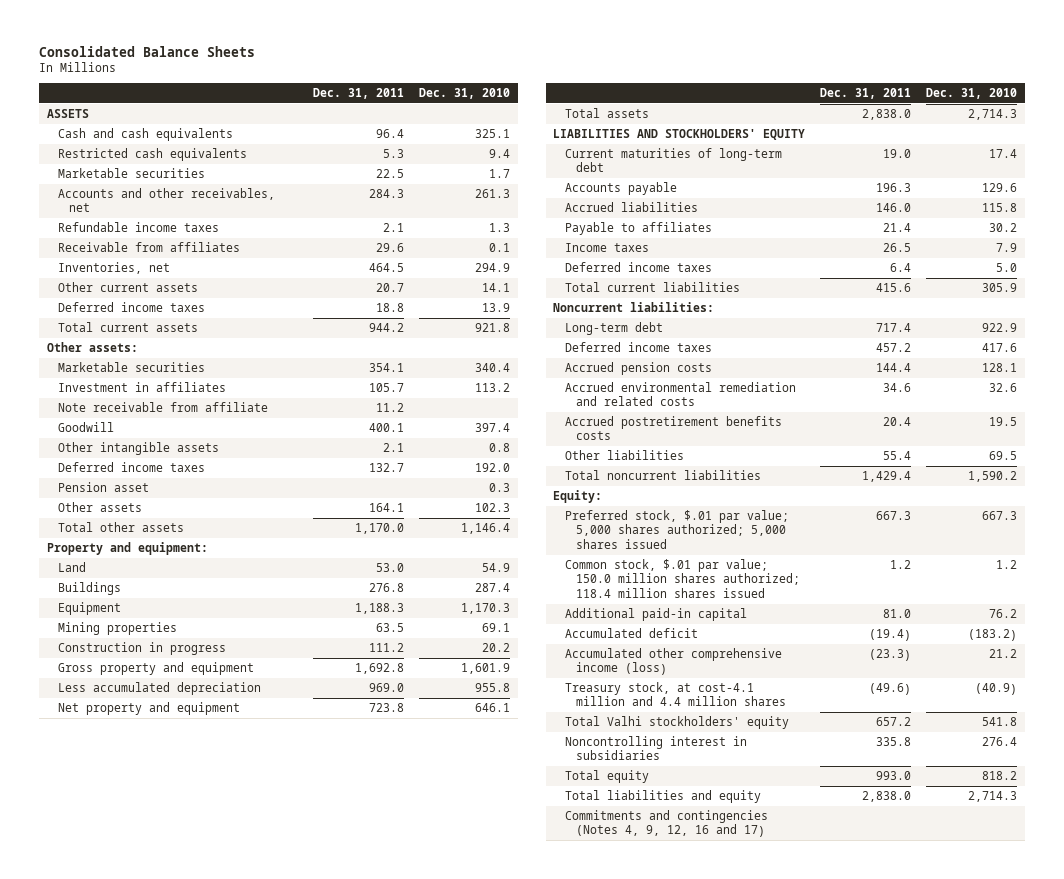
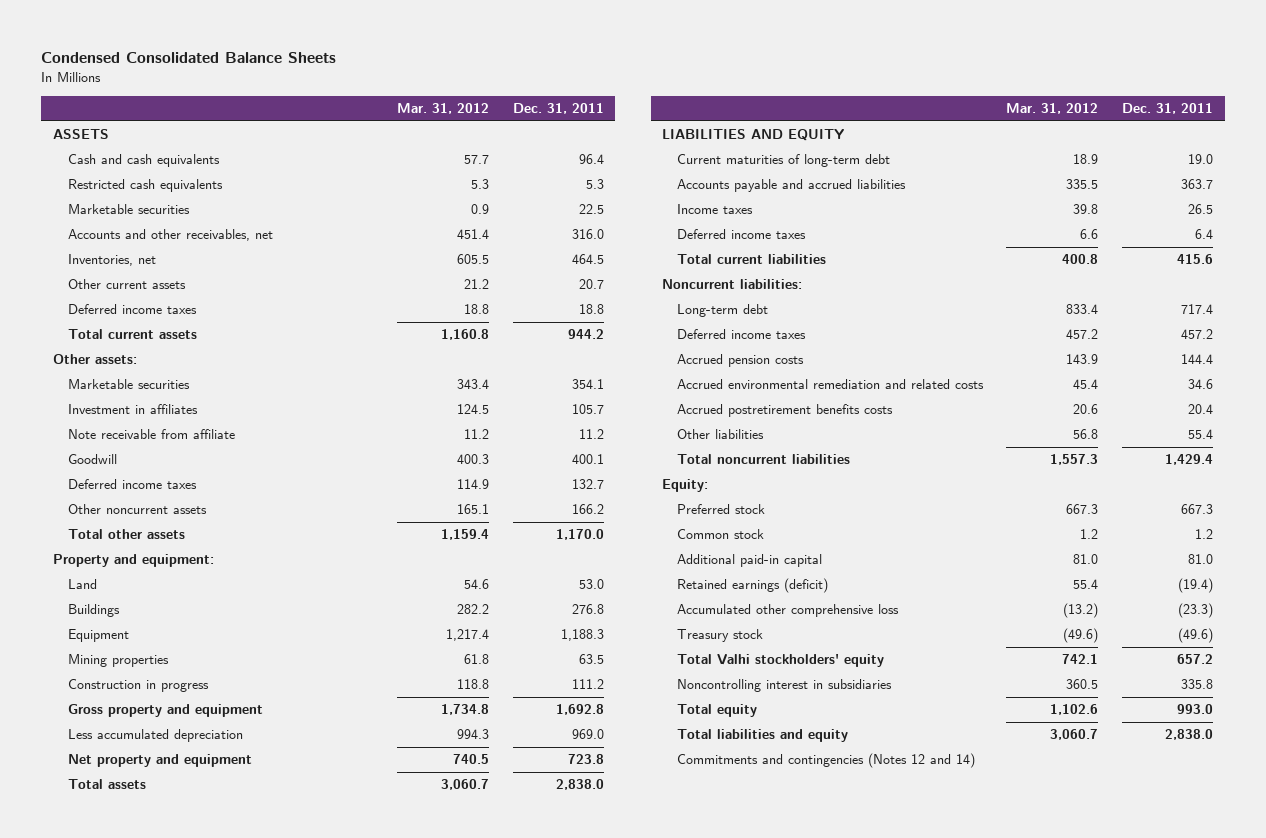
[39,45,256,57] Consolidated Balance Sheets -> [41,51,337,63] Condensed Consolidated Balance Sheets
[419,88,511,100] Dec. 31, 2010 -> none
none -> [397,103,490,115] Mar. 31, 2012
[57,221,219,232] Refundable income taxes -> none
[57,241,240,252] Receivable from affiliates -> none
[369,188,405,198] 284.3 -> [571,229,604,240] 316.0
[57,441,219,455] Other intangible assets -> none
[57,481,149,492] Pension asset -> none
[57,501,142,512] Other assets -> [67,504,207,515] Other noncurrent assets
[369,502,405,512] 164.1 -> [571,504,604,515] 166.2
[553,128,806,140] LIABILITIES AND STOCKHOLDERS' EQUITY -> [662,129,845,142] LIABILITIES AND EQUITY
[564,181,677,195] Accounts payable -> none
[564,201,698,212] Accrued liabilities -> none
[564,221,712,235] Payable to affiliates -> none
none -> [676,179,906,193] Accounts payable and accrued liabilities
[564,509,789,549] Preferred stock, $.01 par value; 5,000 shares authorized; 5,000 shares issued -> [676,504,765,515] Preferred stock
[564,558,801,598] Common stock, $.01 par value; 150.0 million shares authorized; 118.4 million shares issued -> [676,529,764,540] Common stock
[564,627,698,638] Accumulated deficit -> [676,578,828,594] Retained earnings (deficit)
[564,647,782,676] Accumulated other comprehensive income (loss) -> [676,604,899,618] Accumulated other comprehensive loss
[564,681,787,707] Treasury stock, at cost-4.1 million and 4.4 million shares -> [676,629,763,643] Treasury stock
[564,809,768,838] Commitments and contingencies (Notes 4, 9, 12, 16 and 17) -> [676,753,975,769] Commitments and contingencies (Notes 12 and 14)

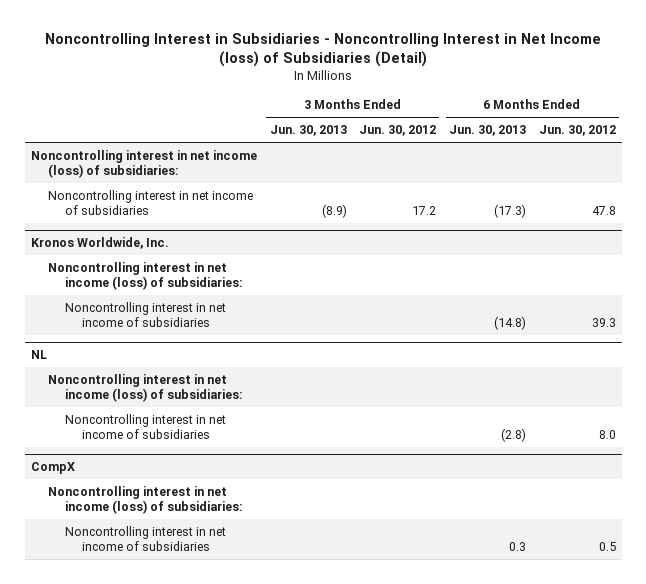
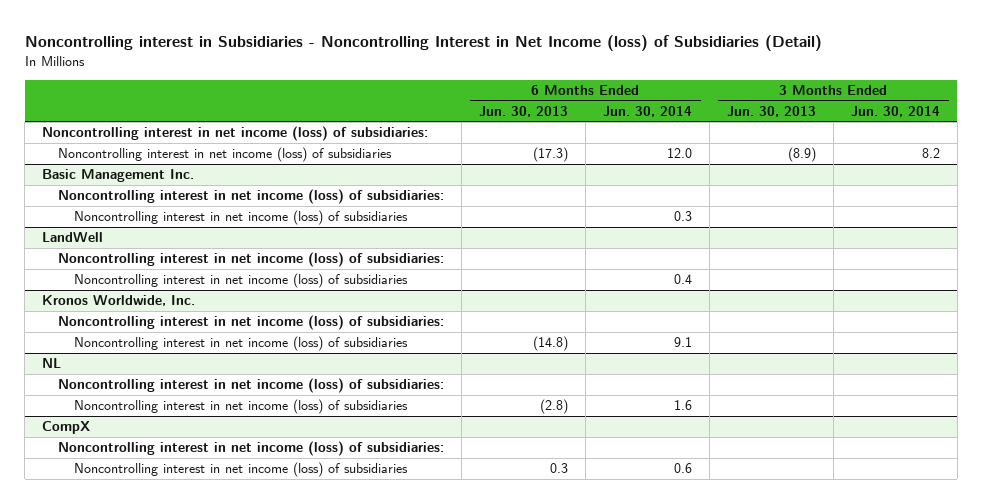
[45,32,602,68] Noncontrolling Interest in Subsidiaries - Noncontrolling Interest in Net Income (loss) of Subsidiaries (Detail) -> [24,34,822,51] Noncontrolling interest in Subsidiaries - Noncontrolling Interest in Net Income (loss) of Subsidiaries (Detail)
[359,125,437,137] Jun. 30, 2012 -> none
[538,125,616,137] Jun. 30, 2012 -> none
none -> [602,105,692,117] Jun. 30, 2014
none -> [850,105,940,117] Jun. 30, 2014
[47,189,253,215] Noncontrolling interest in net income of subsidiaries -> [57,147,392,163] Noncontrolling interest in net income (loss) of subsidiaries
none -> [42,169,195,183] Basic Management Inc.
none -> [57,189,444,205] Noncontrolling interest in net income (loss) of subsidiaries:
none -> [73,210,408,226] Noncontrolling interest in net income (loss) of subsidiaries
none -> [42,232,104,243] LandWell
none -> [57,252,444,268] Noncontrolling interest in net income (loss) of subsidiaries:
none -> [73,273,408,289] Noncontrolling interest in net income (loss) of subsidiaries
[65,301,227,327] Noncontrolling interest in net income of subsidiaries -> [73,336,408,352] Noncontrolling interest in net income (loss) of subsidiaries
[65,413,227,439] Noncontrolling interest in net income of subsidiaries -> [73,399,408,415] Noncontrolling interest in net income (loss) of subsidiaries
[65,525,227,551] Noncontrolling interest in net income of subsidiaries -> [73,462,408,478] Noncontrolling interest in net income (loss) of subsidiaries

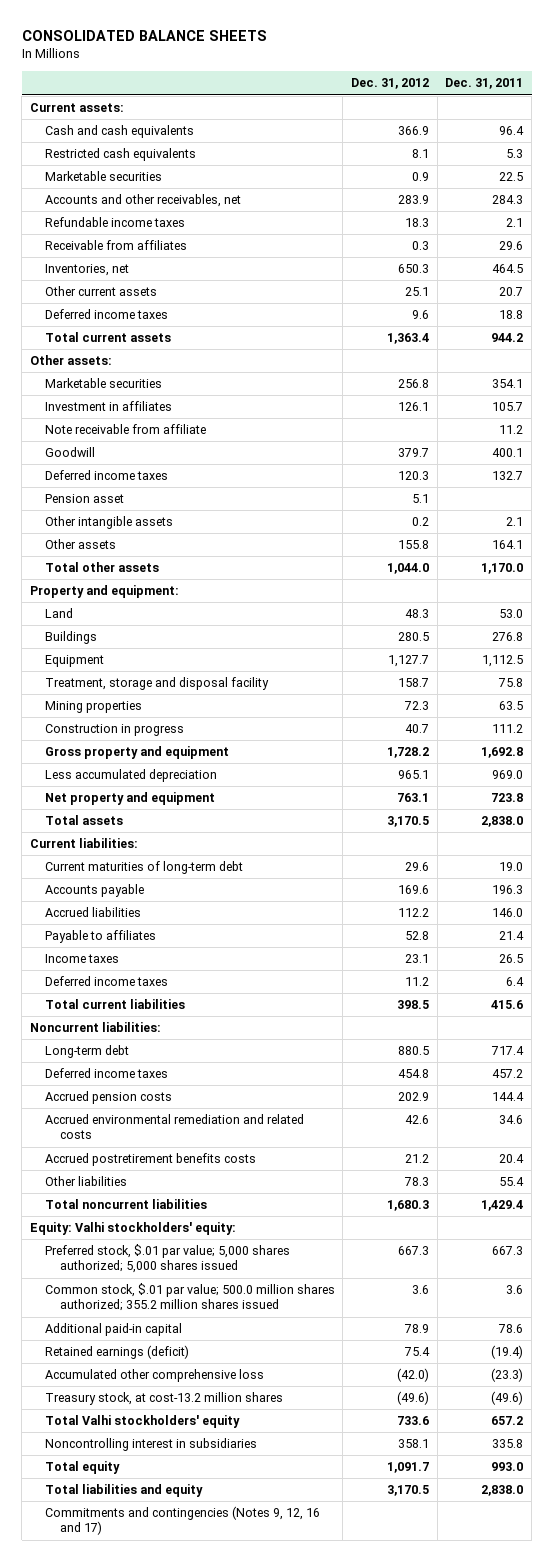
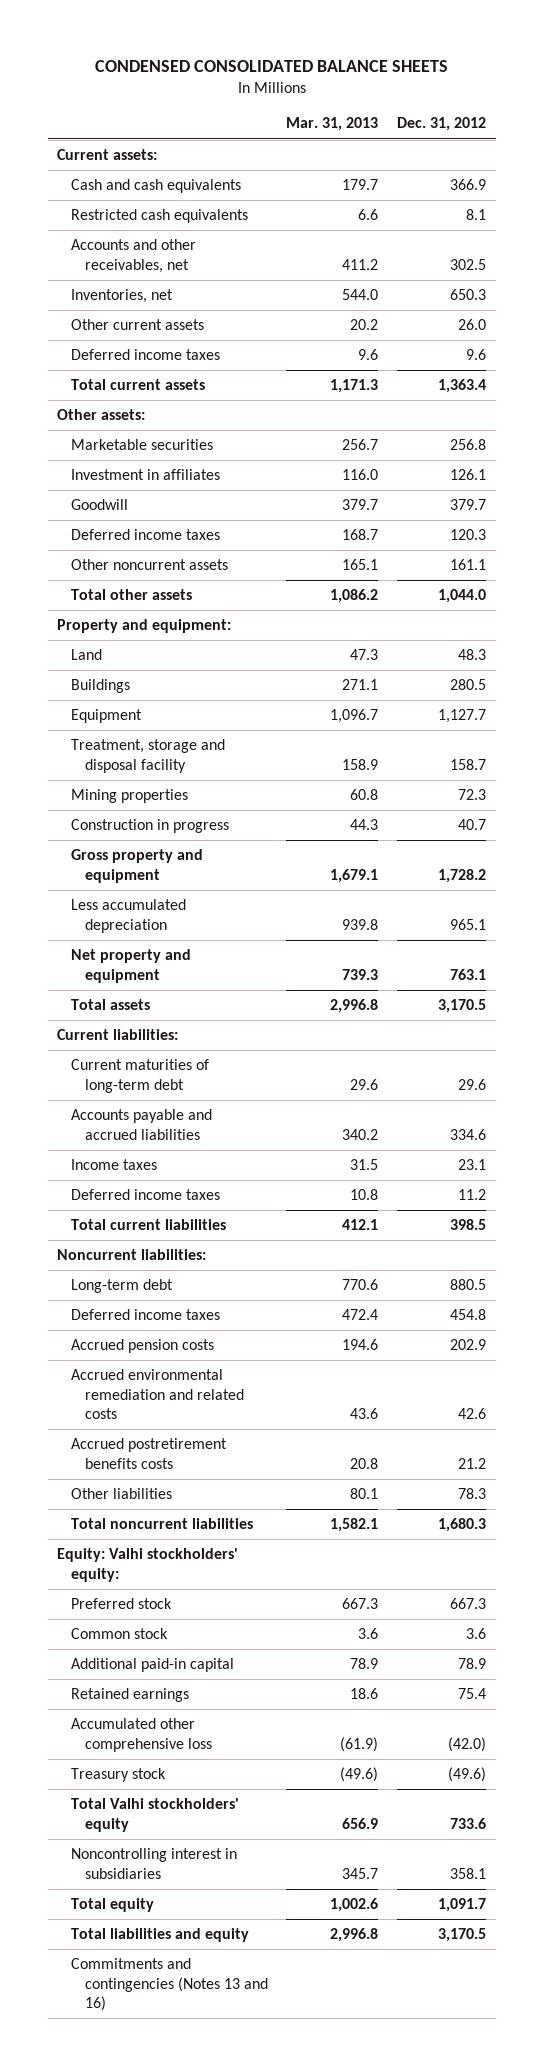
[21,30,267,42] CONSOLIDATED BALANCE SHEETS -> [94,59,448,72] CONDENSED CONSOLIDATED BALANCE SHEETS
[445,78,524,90] Dec. 31, 2011 -> none
none -> [286,117,379,132] Mar. 31, 2013
[44,171,162,182] Marketable securities -> none
[44,217,185,228] Refundable income taxes -> none
[44,240,187,251] Receivable from affiliates -> none
[398,195,430,205] 283.9 -> [450,258,487,270] 302.5
[405,287,430,297] 25.1 -> [458,319,487,331] 26.0
[44,424,206,435] Note receivable from affiliate -> none
[44,494,124,504] Pension asset -> none
[44,516,173,530] Other intangible assets -> none
[44,539,116,550] Other assets -> [71,559,229,571] Other noncurrent assets
[398,540,430,550] 155.8 -> [450,559,487,571] 161.1
[44,884,144,898] Accounts payable -> none
[44,907,141,918] Accrued liabilities -> none
[44,930,156,944] Payable to affiliates -> none
none -> [71,1109,213,1140] Accounts payable and accrued liabilities
[44,1244,290,1274] Preferred stock, $.01 par value; 5,000 shares authorized; 5,000 shares issued -> [71,1598,173,1610] Preferred stock
[44,1283,335,1312] Common stock, $.01 par value; 500.0 million shares authorized; 355.2 million shares issued -> [71,1628,169,1640] Common stock
[44,1345,189,1360] Retained earnings (deficit) -> [71,1688,190,1703] Retained earnings
[44,1392,283,1406] Treasury stock, at cost-13.2 million shares -> [71,1768,167,1783] Treasury stock
[44,1506,320,1536] Commitments and contingencies (Notes 9, 12, 16 and 17) -> [71,1958,268,2012] Commitments and contingencies (Notes 13 and 16)

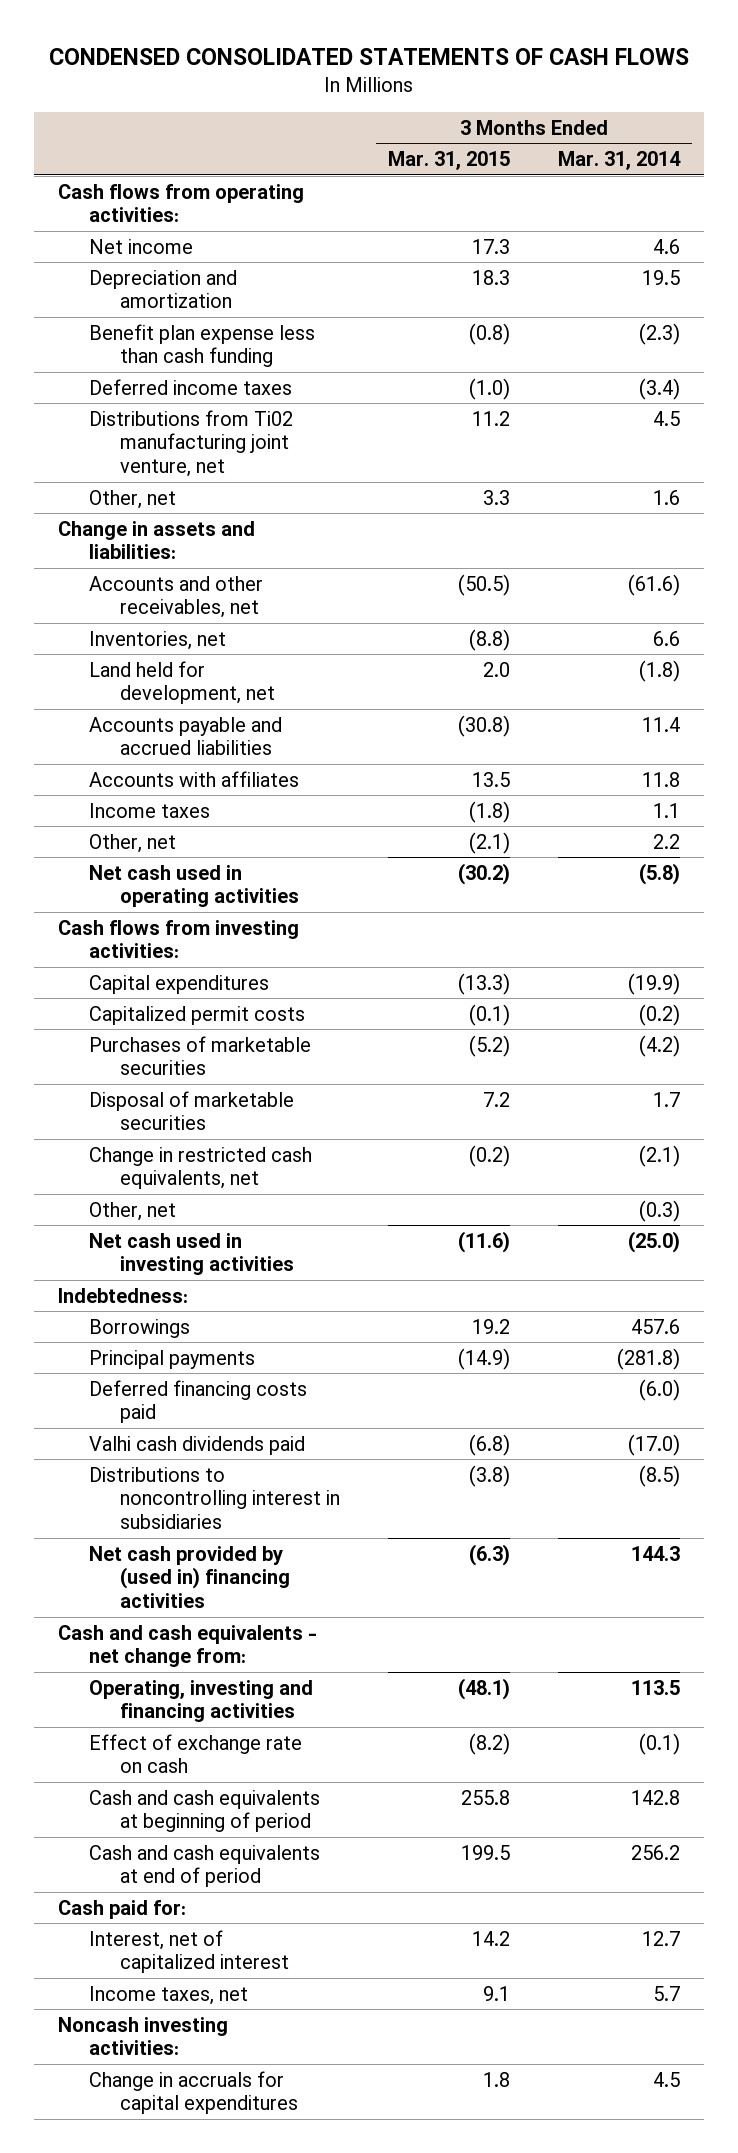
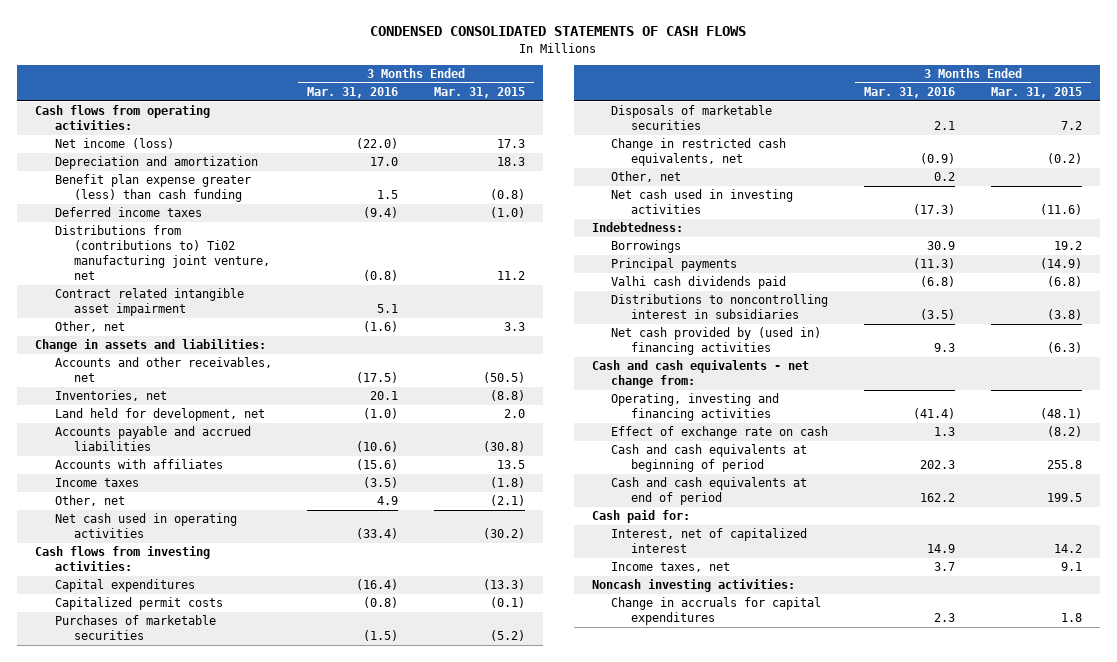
[557,151,681,171] Mar. 31, 2014 -> none
none -> [307,87,399,99] Mar. 31, 2016
[89,238,194,254] Net income -> [54,138,174,150] Net income (loss)
[89,323,316,368] Benefit plan expense less than cash funding -> [54,174,251,203] Benefit plan expense greater (less) than cash funding
[89,409,294,477] Distributions from Ti02 manufacturing joint venture, net -> [54,225,271,281] Distributions from (contributions to) Ti02 manufacturing joint venture, net
none -> [54,288,244,317] Contract related intangible asset impairment
[89,1090,295,1131] Disposal of marketable securities -> [611,105,773,131] Disposals of marketable securities
[89,1379,308,1424] Deferred financing costs paid -> none

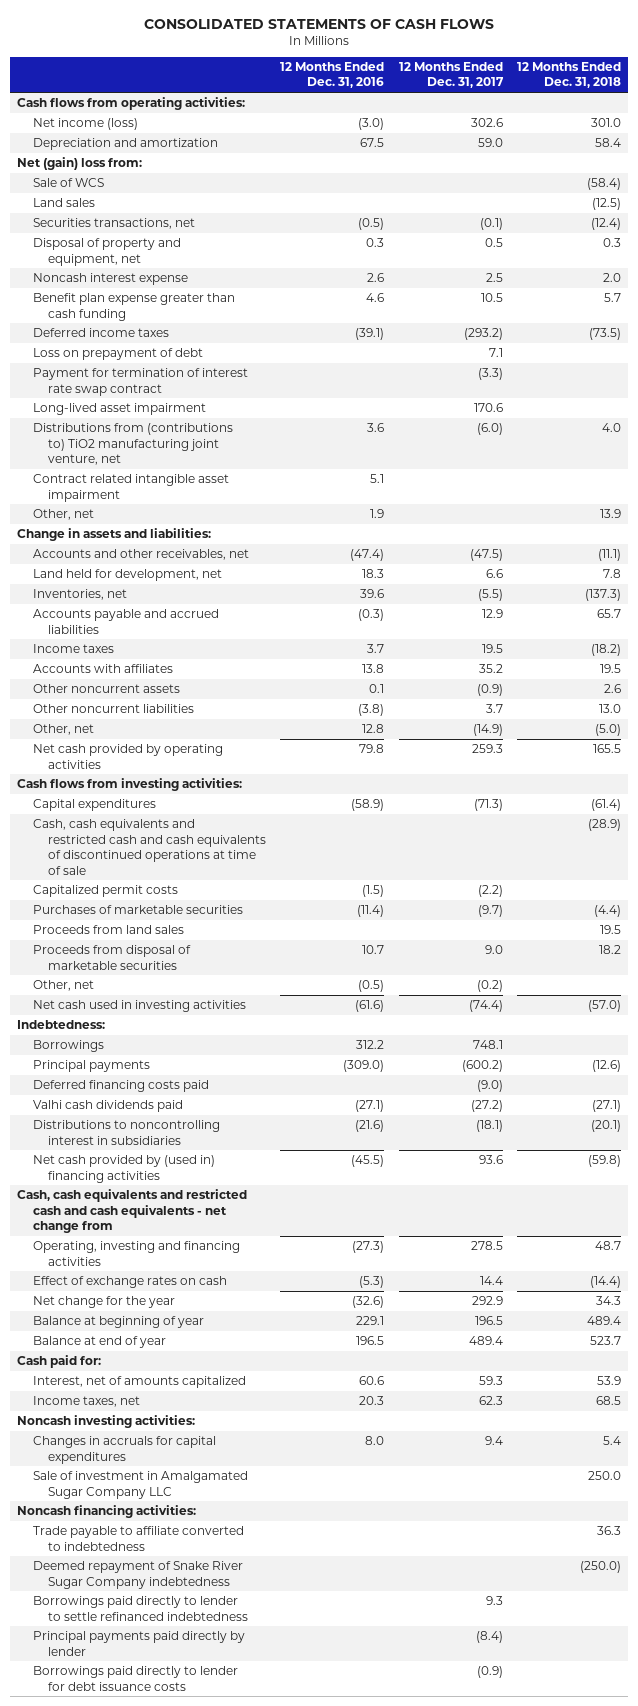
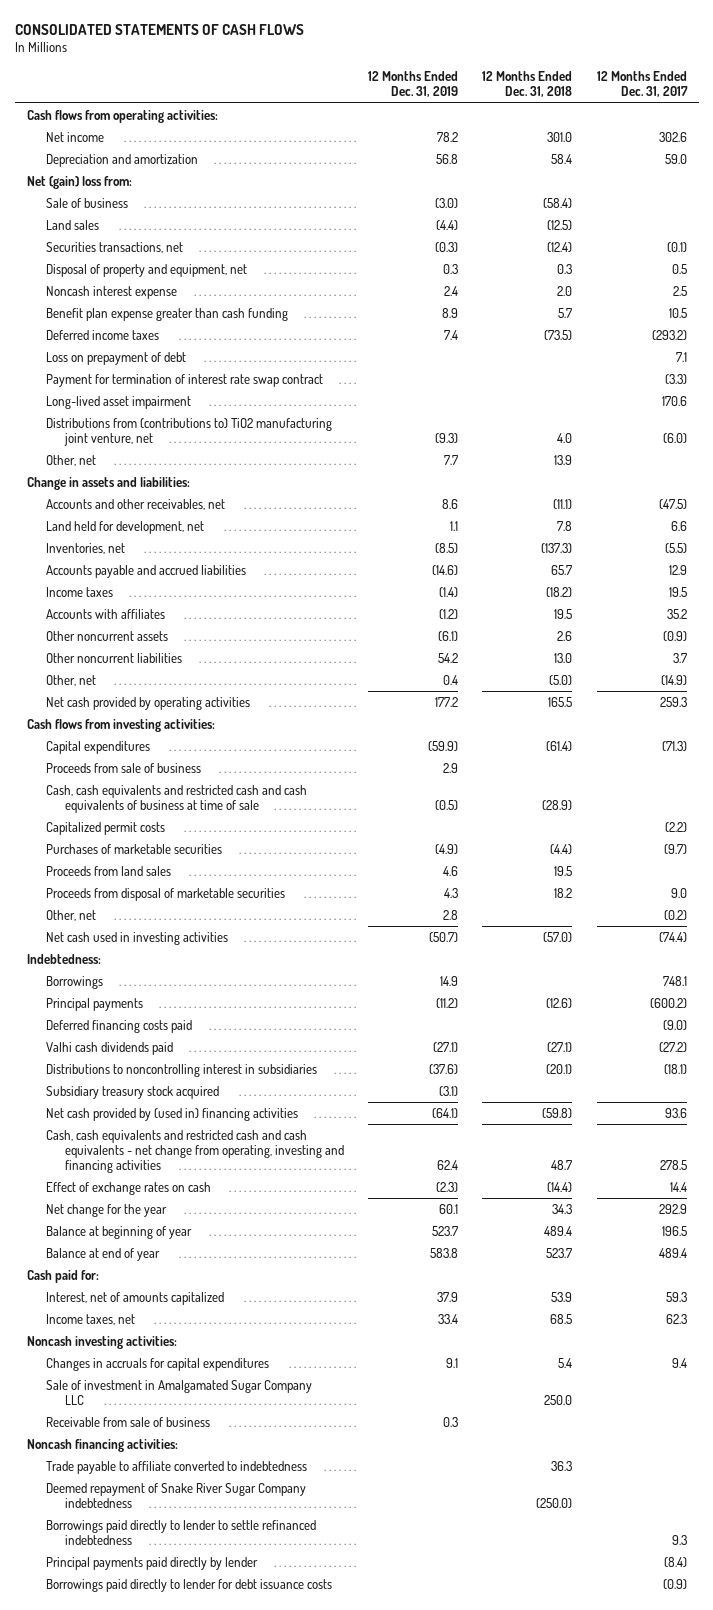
[280,61,385,89] 12 Months Ended Dec. 31, 2016 -> none
none -> [368,71,459,98] 12 Months Ended Dec. 31, 2019
[32,118,138,131] Net income (loss) -> [45,131,104,142] Net income
[32,178,104,188] Sale of WCS -> [45,197,128,208] Sale of business
[32,474,229,502] Contract related intangible asset impairment -> none
none -> [45,762,201,773] Proceeds from sale of business
[32,819,267,875] Cash, cash equivalents and restricted cash and cash equivalents of discontinued operations at time of sale -> [45,784,307,813] Cash, cash equivalents and restricted cash and cash equivalents of business at time of sale
none -> [45,1085,219,1099] Subsidiary treasury stock acquired
[16,1189,247,1234] Cash, cash equivalents and restricted cash and cash equivalents - net change from -> none
[32,1241,240,1266] Operating, investing and financing activities -> [45,1129,344,1174] Cash, cash equivalents and restricted cash and cash equivalents - net change from operating, investing and financing activities
none -> [45,1416,210,1427] Receivable from sale of business

